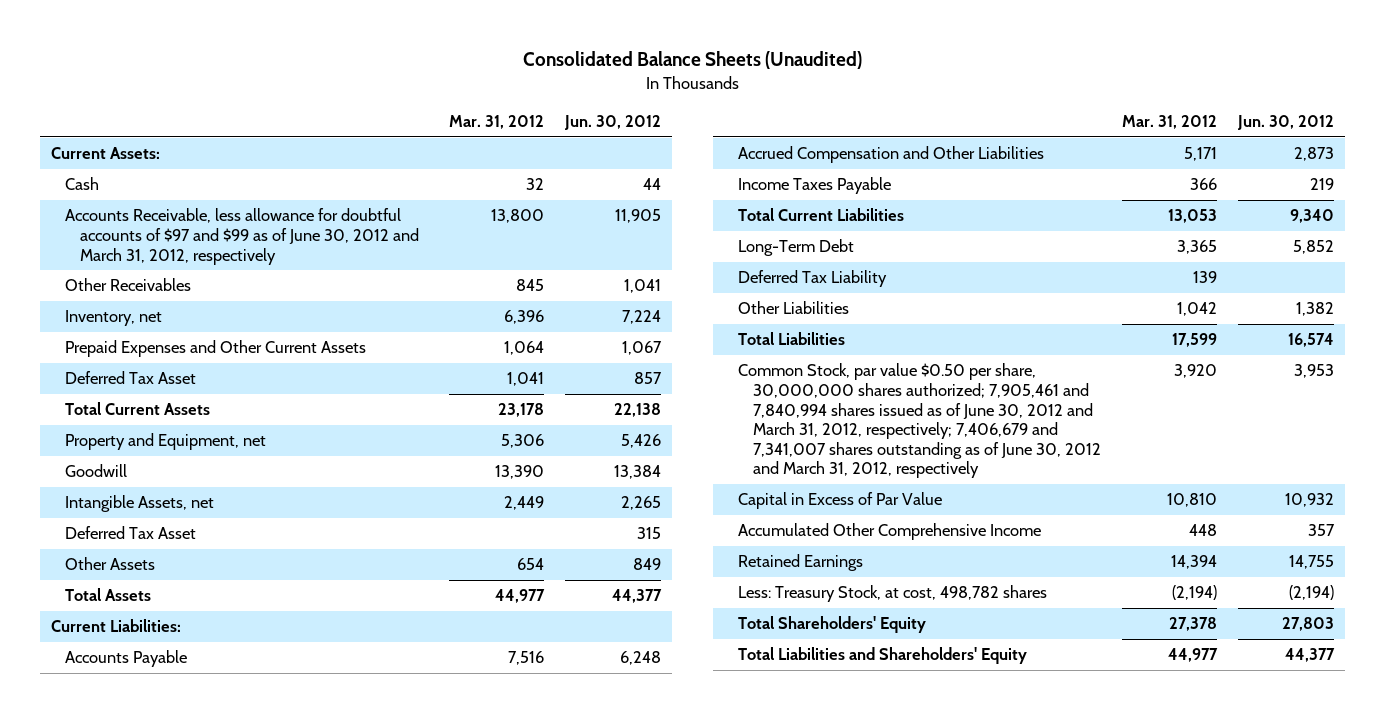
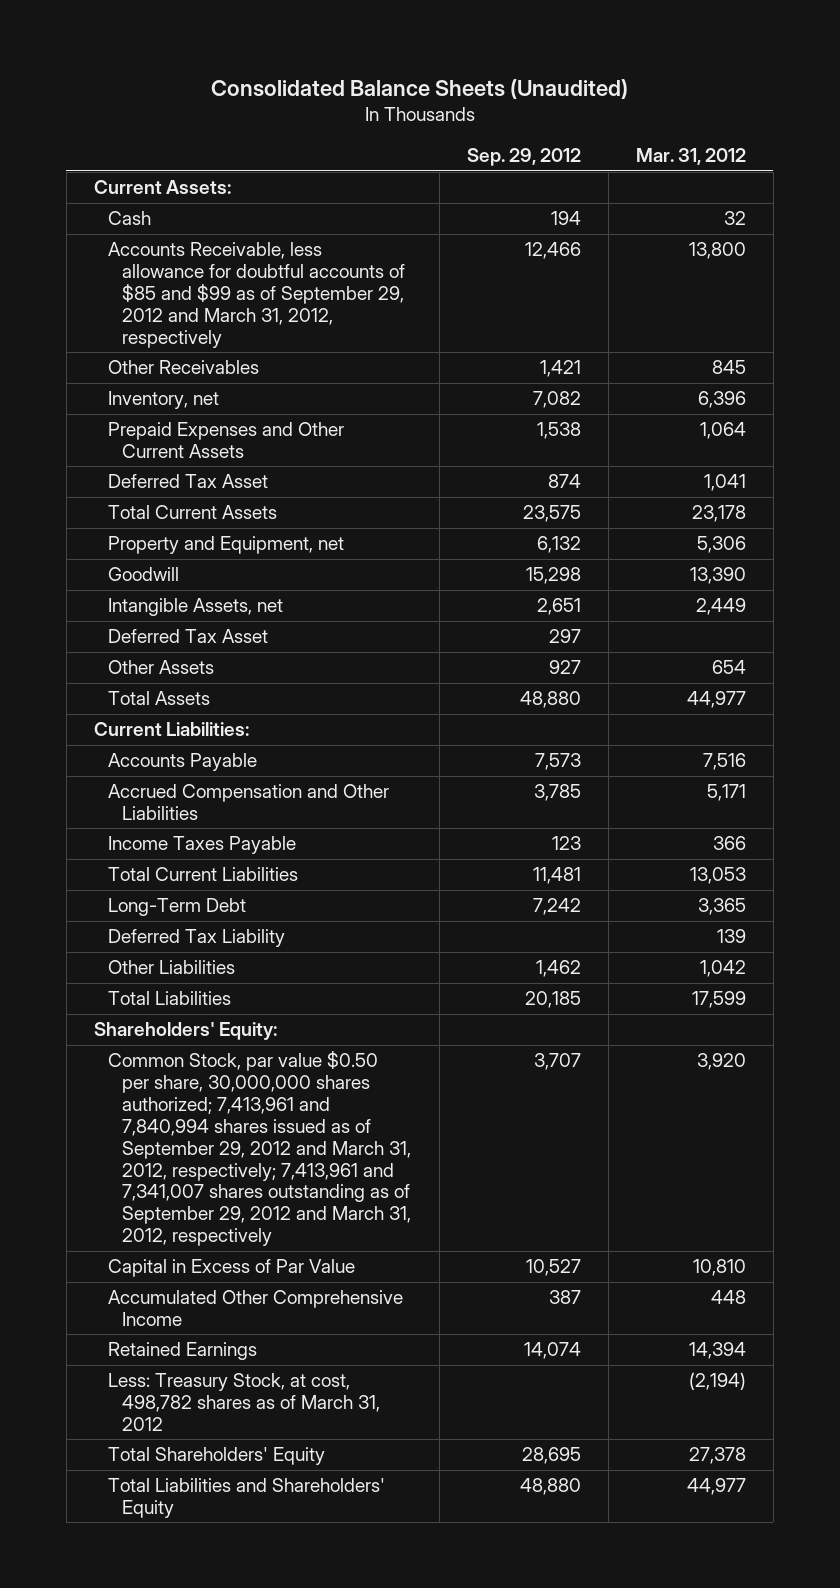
[564,114,662,130] Jun. 30, 2012 -> none
none -> [466,148,581,167] Sep. 29, 2012
[65,208,419,265] Accounts Receivable, less allowance for doubtful accounts of $97 and $99 as of June 30, 2012 and March 31, 2012, respectively -> [108,242,406,348] Accounts Receivable, less allowance for doubtful accounts of $85 and $99 as of September 29, 2012 and March 31, 2012, respectively
none -> [93,1022,277,1041] Shareholders' Equity:
[738,363,1101,479] Common Stock, par value $0.50 per share, 30,000,000 shares authorized; 7,905,461 and 7,840,994 shares issued as of June 30, 2012 and March 31, 2012, respectively; 7,406,679 and 7,341,007 shares outstanding as of June 30, 2012 and March 31, 2012, respectively -> [108,1051,412,1247] Common Stock, par value $0.50 per share, 30,000,000 shares authorized; 7,413,961 and 7,840,994 shares issued as of September 29, 2012 and March 31, 2012, respectively; 7,413,961 and 7,341,007 shares outstanding as of September 29, 2012 and March 31, 2012, respectively
[738,585,1048,603] Less: Treasury Stock, at cost, 498,782 shares -> [108,1373,381,1431] Less: Treasury Stock, at cost, 498,782 shares as of March 31, 2012

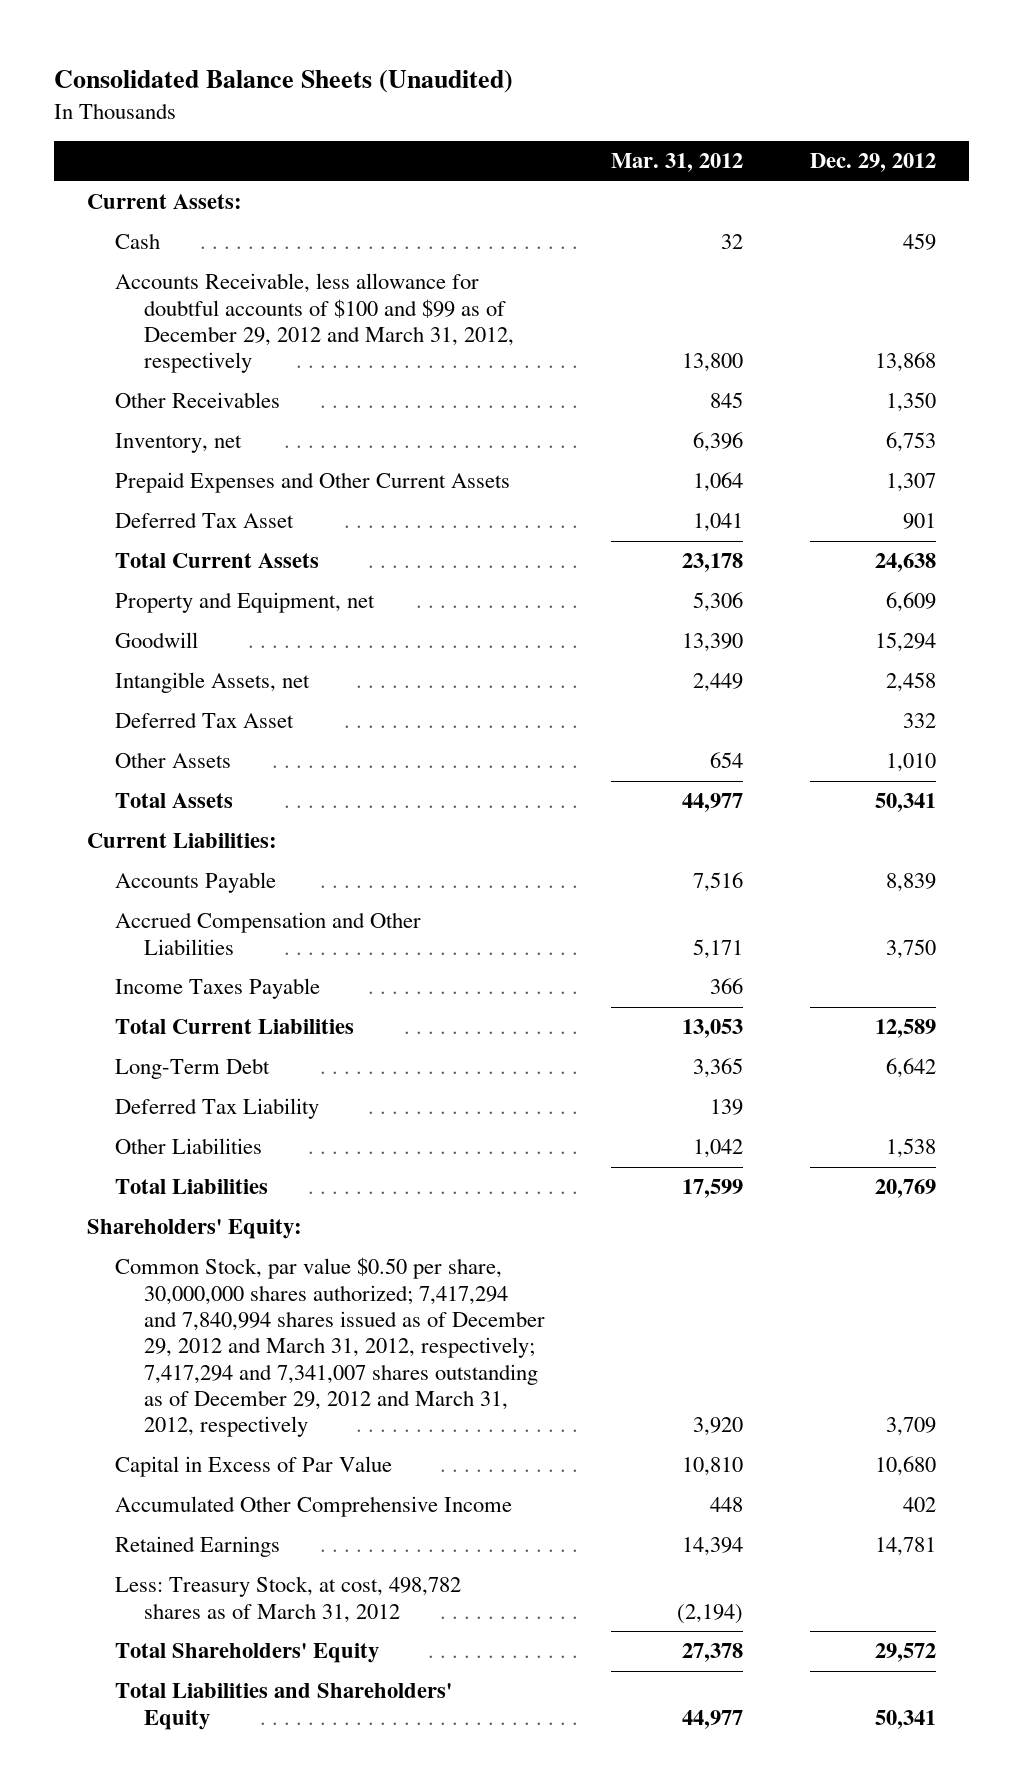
[466,148,581,167] Sep. 29, 2012 -> none
none -> [809,153,936,173] Dec. 29, 2012
[108,242,406,348] Accounts Receivable, less allowance for doubtful accounts of $85 and $99 as of September 29, 2012 and March 31, 2012, respectively -> [115,273,514,374] Accounts Receivable, less allowance for doubtful accounts of $100 and $99 as of December 29, 2012 and March 31, 2012, respectively
[108,1051,412,1247] Common Stock, par value $0.50 per share, 30,000,000 shares authorized; 7,413,961 and 7,840,994 shares issued as of September 29, 2012 and March 31, 2012, respectively; 7,413,961 and 7,341,007 shares outstanding as of September 29, 2012 and March 31, 2012, respectively -> [115,1257,545,1438] Common Stock, par value $0.50 per share, 30,000,000 shares authorized; 7,417,294 and 7,840,994 shares issued as of December 29, 2012 and March 31, 2012, respectively; 7,417,294 and 7,341,007 shares outstanding as of December 29, 2012 and March 31, 2012, respectively

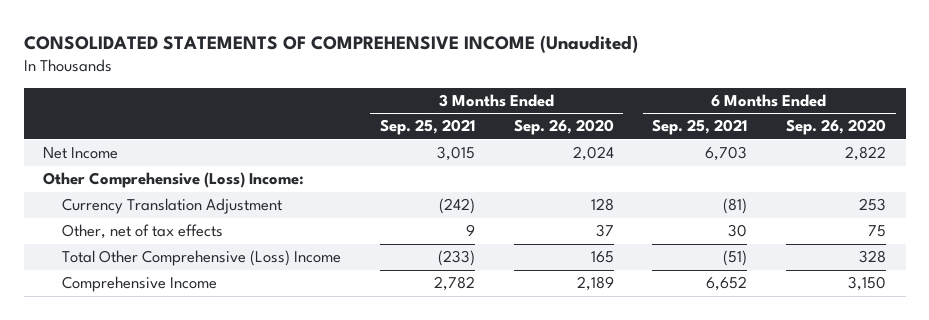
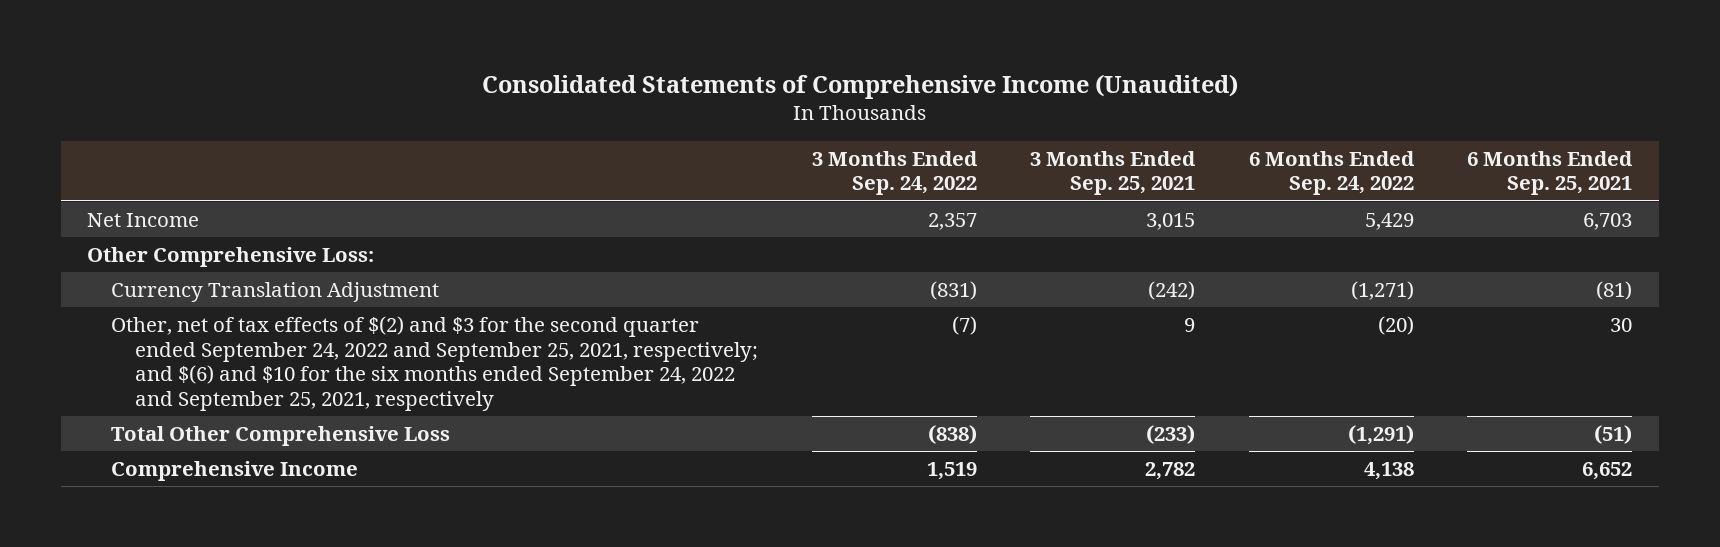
[23,35,638,54] CONSOLIDATED STATEMENTS OF COMPREHENSIVE INCOME (Unaudited) -> [481,73,1238,99] Consolidated Statements of Comprehensive Income (Unaudited)
[513,119,614,136] Sep. 26, 2020 -> none
[786,119,887,136] Sep. 26, 2020 -> none
none -> [811,150,978,196] 3 Months Ended Sep. 24, 2022
none -> [1248,150,1415,196] 6 Months Ended Sep. 24, 2022
[42,172,304,189] Other Comprehensive (Loss) Income: -> [87,246,375,267] Other Comprehensive Loss:
[61,224,223,240] Other, net of tax effects -> [111,315,759,411] Other, net of tax effects of $(2) and $3 for the second quarter ended September 24, 2022 and September 25, 2021, respectively; and $(6) and $10 for the six months ended September 24, 2022 and September 25, 2021, respectively
[61,250,341,267] Total Other Comprehensive (Loss) Income -> [111,425,451,446] Total Other Comprehensive Loss

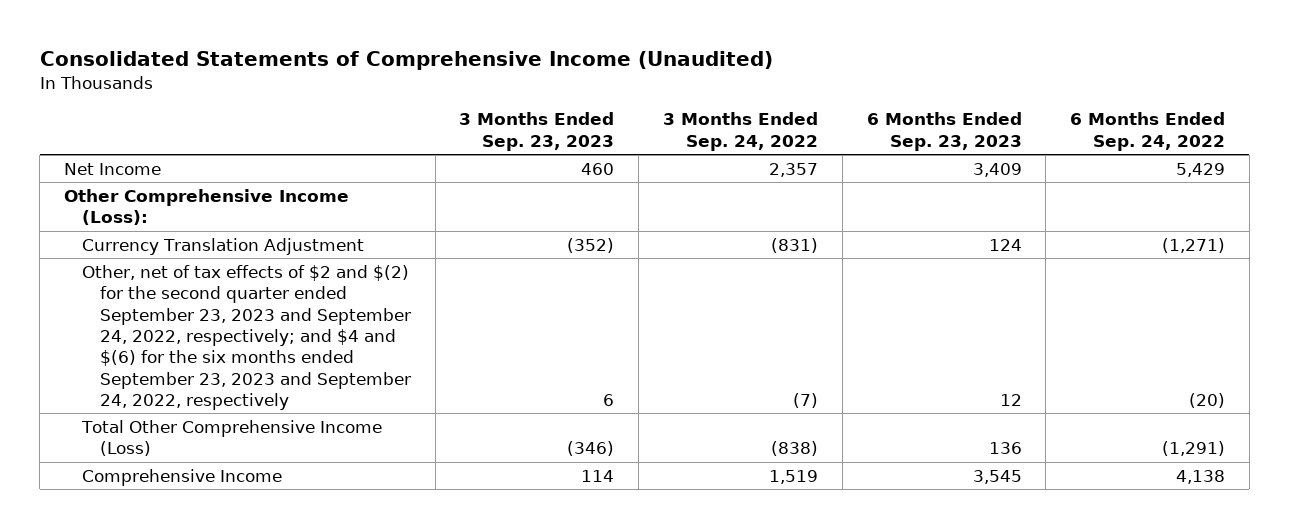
[1030,150,1197,196] 3 Months Ended Sep. 25, 2021 -> none
[1467,150,1634,196] 6 Months Ended Sep. 25, 2021 -> none
none -> [459,112,615,151] 3 Months Ended Sep. 23, 2023
none -> [866,112,1022,151] 6 Months Ended Sep. 23, 2023
[87,246,375,267] Other Comprehensive Loss: -> [64,188,350,226] Other Comprehensive Income (Loss):
[111,315,759,411] Other, net of tax effects of $(2) and $3 for the second quarter ended September 24, 2022 and September 25, 2021, respectively; and $(6) and $10 for the six months ended September 24, 2022 and September 25, 2021, respectively -> [82,264,411,410] Other, net of tax effects of $2 and $(2) for the second quarter ended September 23, 2023 and September 24, 2022, respectively; and $4 and $(6) for the six months ended September 23, 2023 and September 24, 2022, respectively
[111,425,451,446] Total Other Comprehensive Loss -> [81,419,383,457] Total Other Comprehensive Income (Loss)

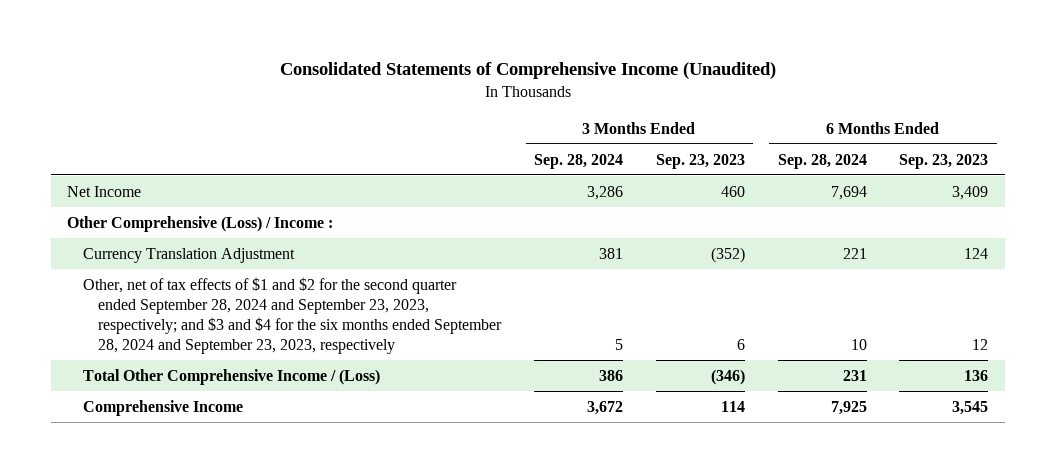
[662,112,818,151] 3 Months Ended Sep. 24, 2022 -> none
[1070,112,1226,151] 6 Months Ended Sep. 24, 2022 -> none
none -> [534,153,624,169] Sep. 28, 2024
none -> [777,153,867,169] Sep. 28, 2024
[64,188,350,226] Other Comprehensive Income (Loss): -> [66,215,333,232] Other Comprehensive (Loss) / Income :
[82,264,411,410] Other, net of tax effects of $2 and $(2) for the second quarter ended September 23, 2023 and September 24, 2022, respectively; and $4 and $(6) for the six months ended September 23, 2023 and September 24, 2022, respectively -> [82,276,503,355] Other, net of tax effects of $1 and $2 for the second quarter ended September 28, 2024 and September 23, 2023, respectively; and $3 and $4 for the six months ended September 28, 2024 and September 23, 2023, respectively
[81,419,383,457] Total Other Comprehensive Income (Loss) -> [82,368,380,385] Total Other Comprehensive Income / (Loss)

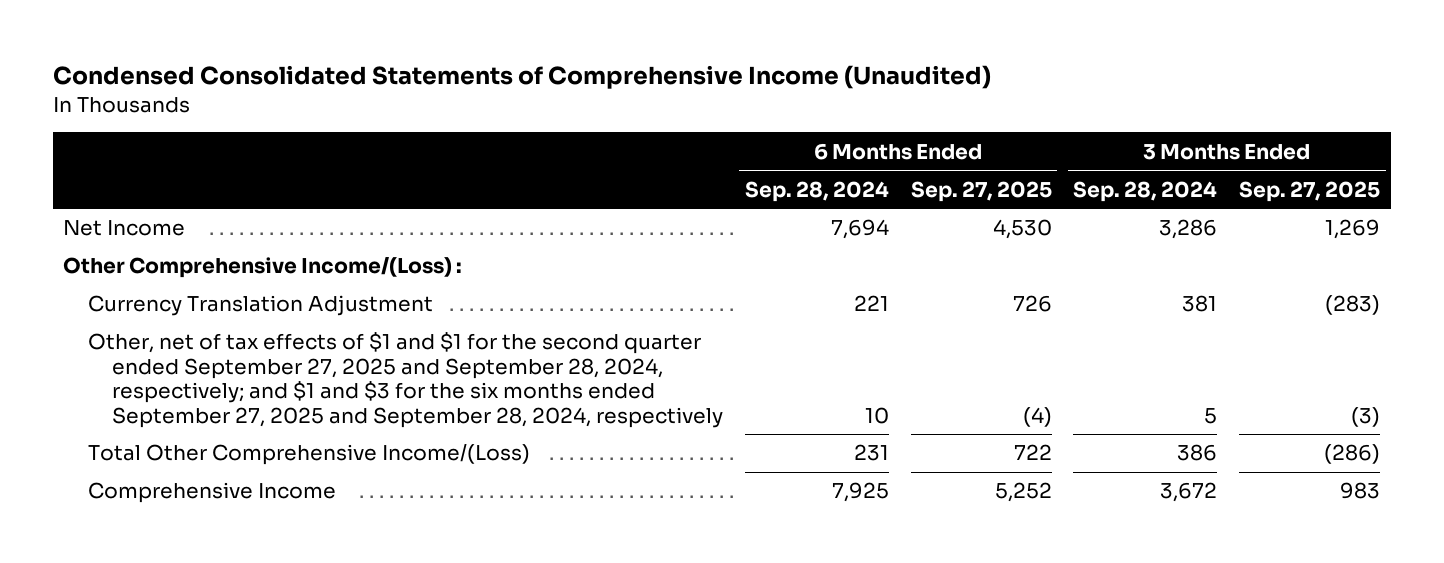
[279,62,776,80] Consolidated Statements of Comprehensive Income (Unaudited) -> [52,65,991,90] Condensed Consolidated Statements of Comprehensive Income (Unaudited)
[655,153,745,169] Sep. 23, 2023 -> none
[899,153,989,169] Sep. 23, 2023 -> none
none -> [910,180,1052,202] Sep. 27, 2025
none -> [1239,180,1381,202] Sep. 27, 2025
[66,215,333,232] Other Comprehensive (Loss) / Income : -> [63,257,463,279] Other Comprehensive Income/(Loss) :
[82,276,503,355] Other, net of tax effects of $1 and $2 for the second quarter ended September 28, 2024 and September 23, 2023, respectively; and $3 and $4 for the six months ended September 28, 2024 and September 23, 2023, respectively -> [87,332,723,428] Other, net of tax effects of $1 and $1 for the second quarter ended September 27, 2025 and September 28, 2024, respectively; and $1 and $3 for the six months ended September 27, 2025 and September 28, 2024, respectively
[82,368,380,385] Total Other Comprehensive Income / (Loss) -> [87,444,530,466] Total Other Comprehensive Income/(Loss)

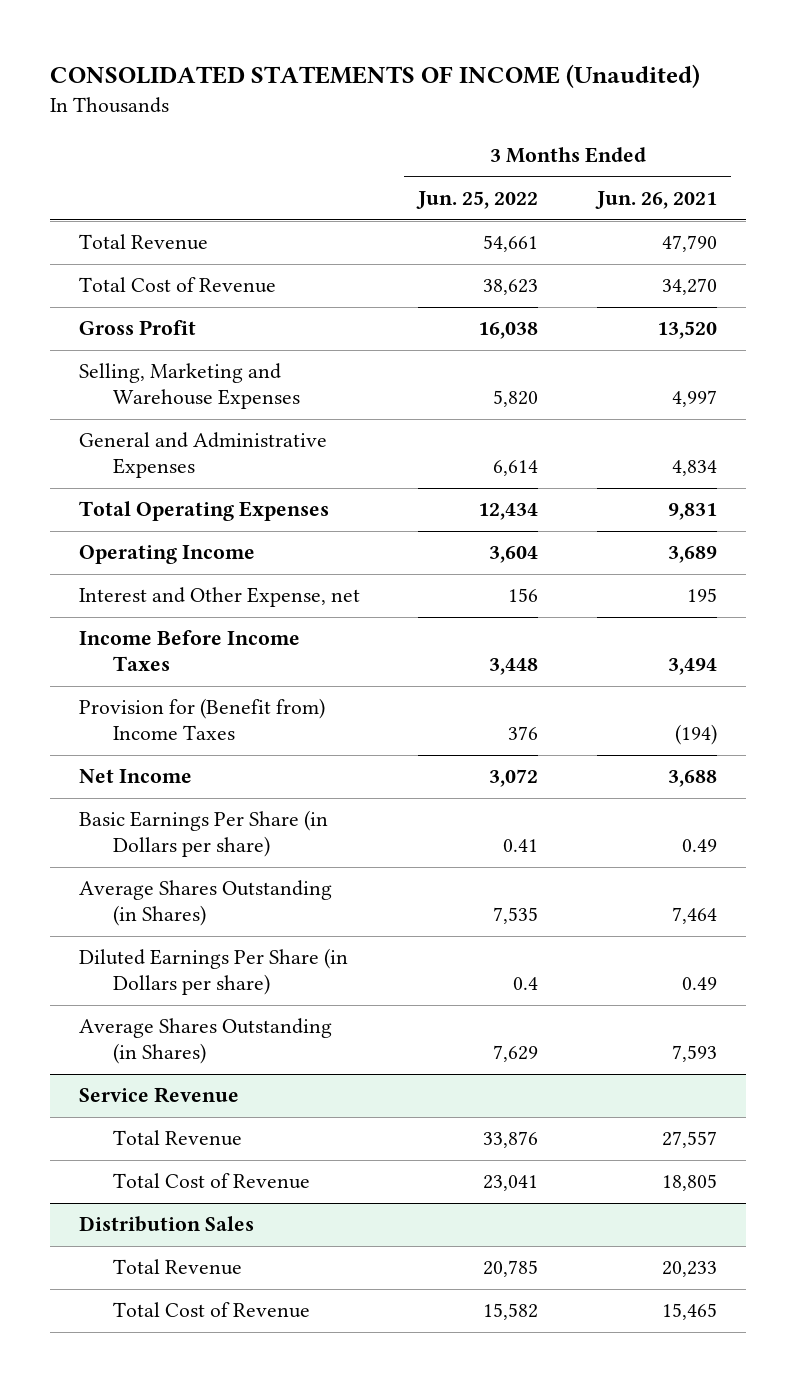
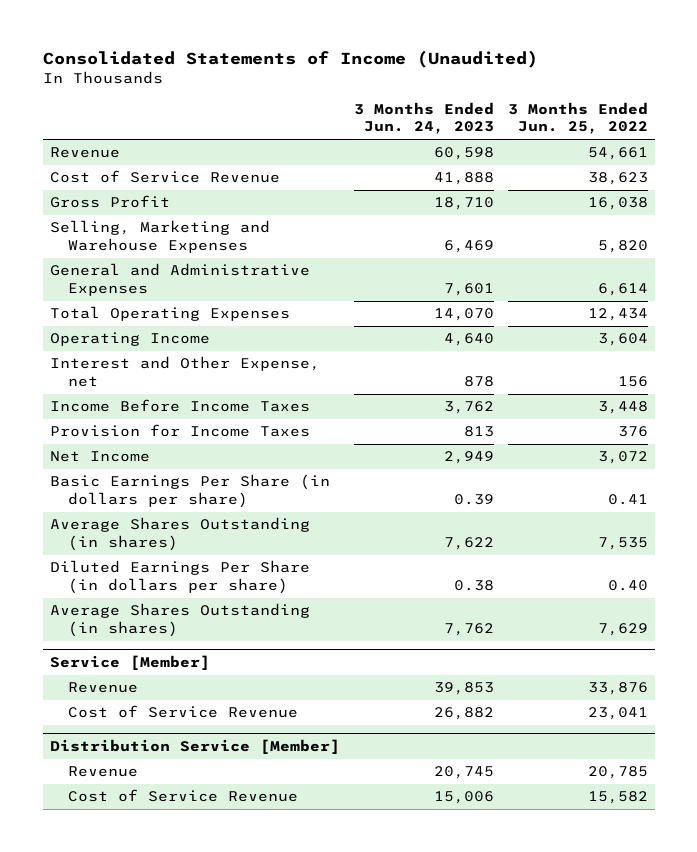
[49,64,700,89] CONSOLIDATED STATEMENTS OF INCOME (Unaudited) -> [42,50,538,69] Consolidated Statements of Income (Unaudited)
[594,191,717,210] Jun. 26, 2021 -> none
none -> [353,101,494,135] 3 Months Ended Jun. 24, 2023
[79,234,209,251] Total Revenue -> [49,147,120,159] Revenue
[79,277,277,294] Total Cost of Revenue -> [49,170,280,184] Cost of Service Revenue
[79,698,326,741] Provision for (Benefit from) Income Taxes -> [49,424,310,438] Provision for Income Taxes
[79,1216,255,1233] Distribution Sales -> none
[79,810,329,858] Basic Earnings Per Share (in Dollars per share) -> [49,474,330,508] Basic Earnings Per Share (in dollars per share)
[79,880,333,927] Average Shares Outstanding (in Shares) -> [49,517,310,551] Average Shares Outstanding (in shares)
[79,948,349,996] Diluted Earnings Per Share (in Dollars per share) -> [49,560,310,594] Diluted Earnings Per Share (in dollars per share)
[513,977,539,991] 0.4 -> [607,579,648,591] 0.40
[79,1018,333,1065] Average Shares Outstanding (in Shares) -> [49,603,310,637] Average Shares Outstanding (in shares)
[79,1087,240,1104] Service Revenue -> [49,655,210,671] Service [Member]
[113,1130,243,1147] Total Revenue -> [67,682,138,694] Revenue
[113,1173,311,1190] Total Cost of Revenue -> [67,705,298,719] Cost of Service Revenue
none -> [49,739,340,755] Distribution Service [Member]
[113,1259,243,1276] Total Revenue -> [67,766,138,778] Revenue
[113,1302,311,1319] Total Cost of Revenue -> [67,789,298,803] Cost of Service Revenue

